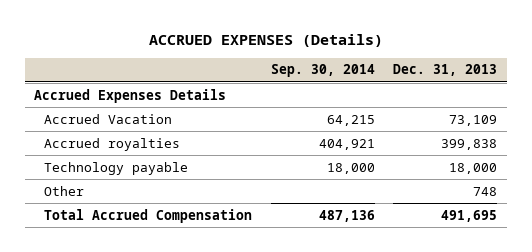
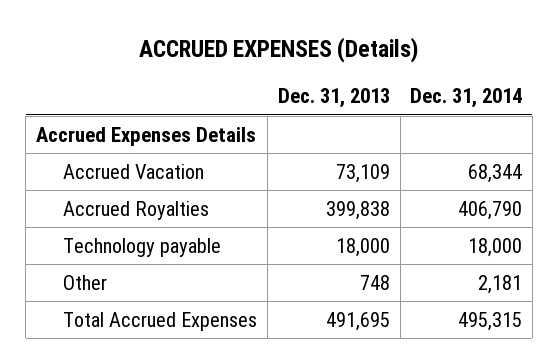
[270,64,375,78] Sep. 30, 2014 -> none
none -> [410,88,523,109] Dec. 31, 2014
[43,137,180,151] Accrued royalties -> [63,200,210,220] Accrued Royalties
[43,208,252,223] Total Accrued Compensation -> [63,311,258,331] Total Accrued Expenses

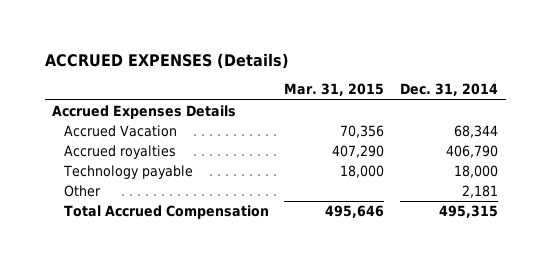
[277,88,390,109] Dec. 31, 2013 -> none
none -> [284,83,385,97] Mar. 31, 2015
[63,200,210,220] Accrued Royalties -> [64,145,177,160] Accrued royalties
[63,311,258,331] Total Accrued Expenses -> [64,205,270,220] Total Accrued Compensation

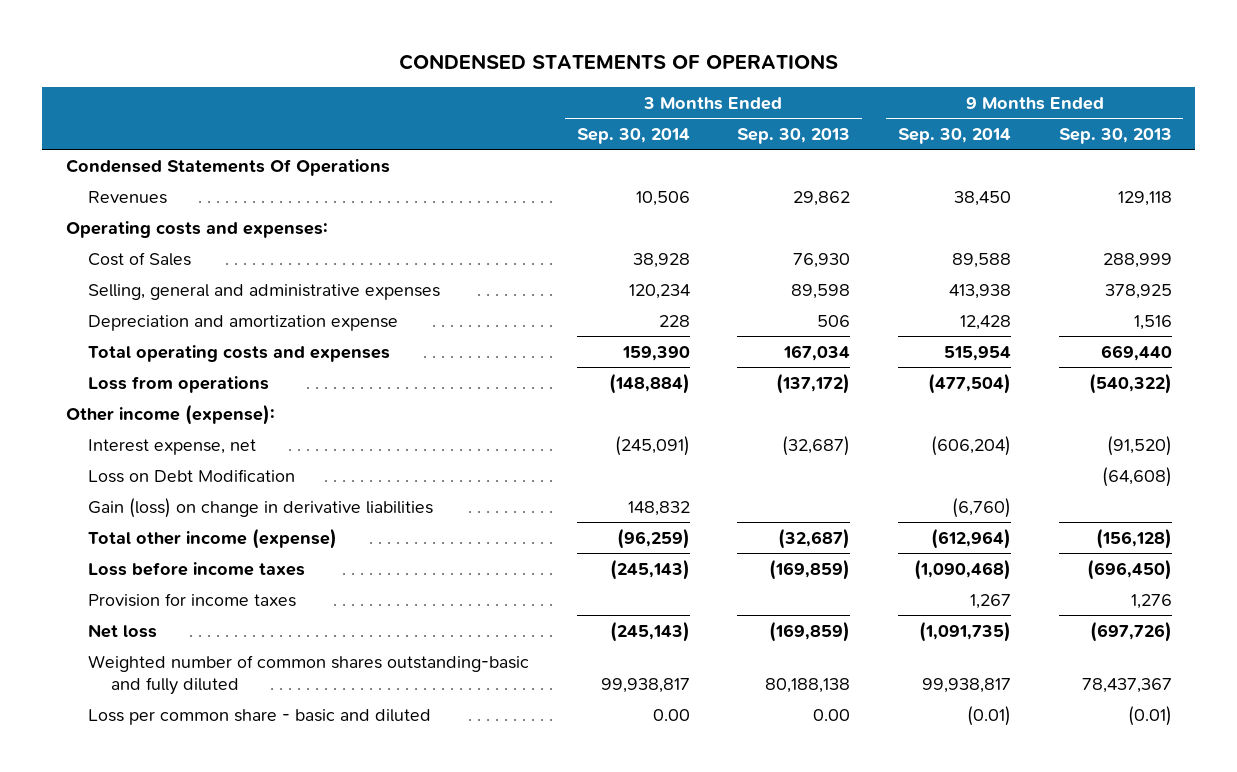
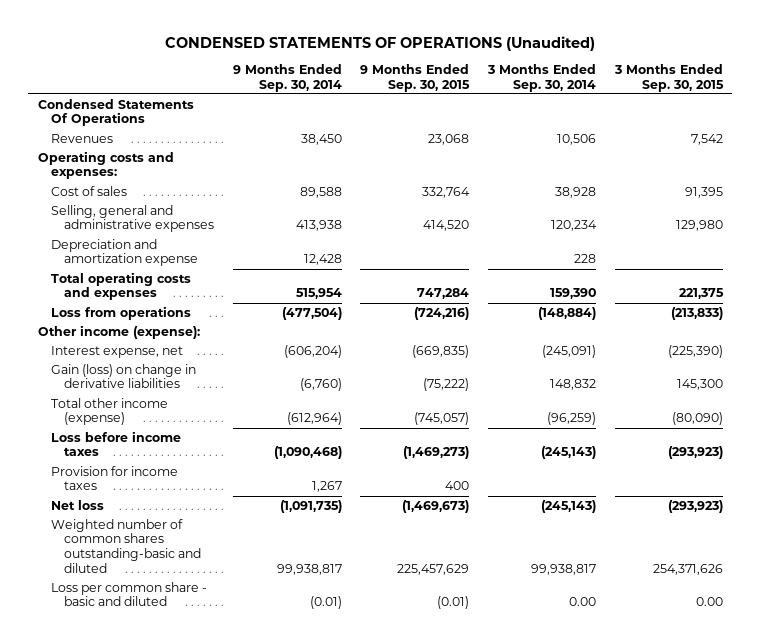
[398,54,838,71] CONDENSED STATEMENTS OF OPERATIONS -> [165,35,596,51] CONDENSED STATEMENTS OF OPERATIONS (Unaudited)
[737,127,851,144] Sep. 30, 2013 -> none
[1058,127,1172,144] Sep. 30, 2013 -> none
none -> [360,63,471,92] 9 Months Ended Sep. 30, 2015
none -> [613,63,724,92] 3 Months Ended Sep. 30, 2015
[88,251,192,266] Cost of Sales -> [51,185,128,196] Cost of sales
[88,468,296,483] Loss on Debt Modification -> none
[88,654,530,695] Weighted number of common shares outstanding-basic and fully diluted -> [51,518,202,573] Weighted number of common shares outstanding-basic and diluted

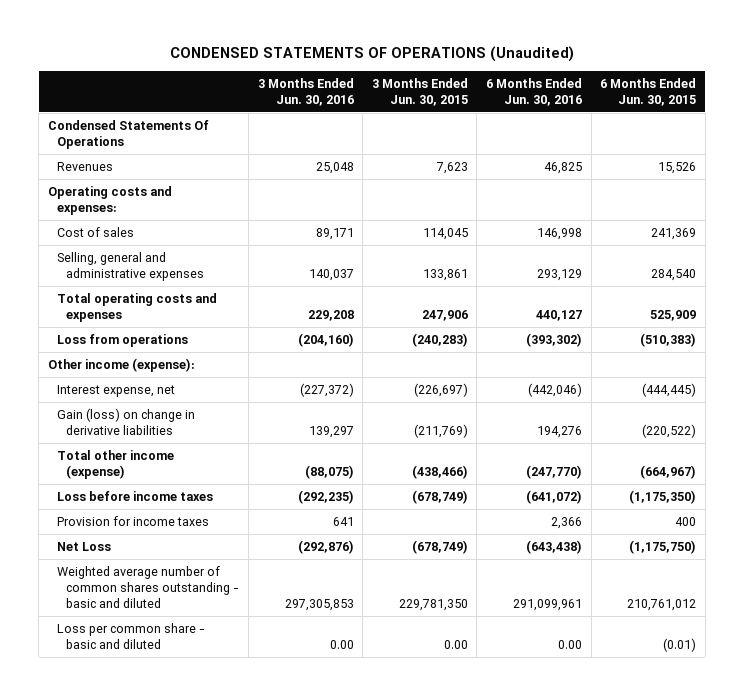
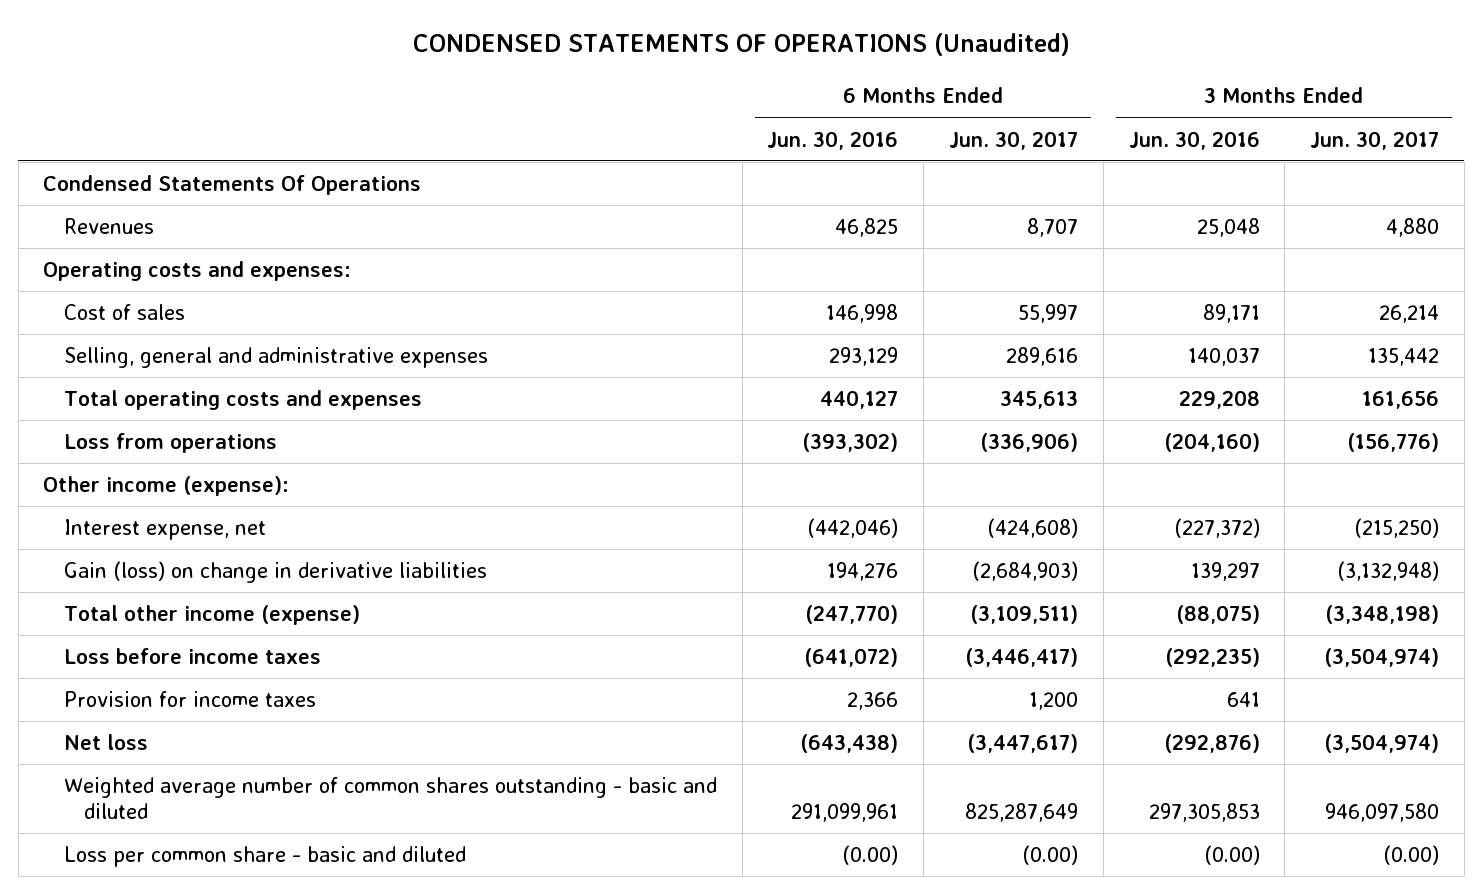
[371,77,468,106] 3 Months Ended Jun. 30, 2015 -> none
[600,77,697,106] 6 Months Ended Jun. 30, 2015 -> none
none -> [948,130,1078,150] Jun. 30, 2017
none -> [1310,130,1440,150] Jun. 30, 2017
[57,541,112,551] Net Loss -> [63,734,148,751] Net loss
[329,640,354,650] 0.00 -> [1203,845,1260,866] (0.00)
[557,640,582,650] 0.00 -> [842,845,899,866] (0.00)

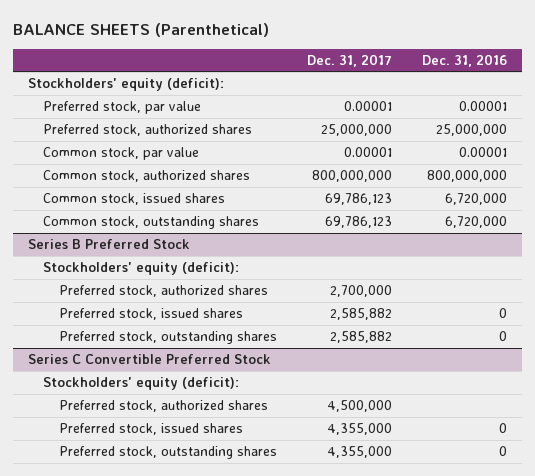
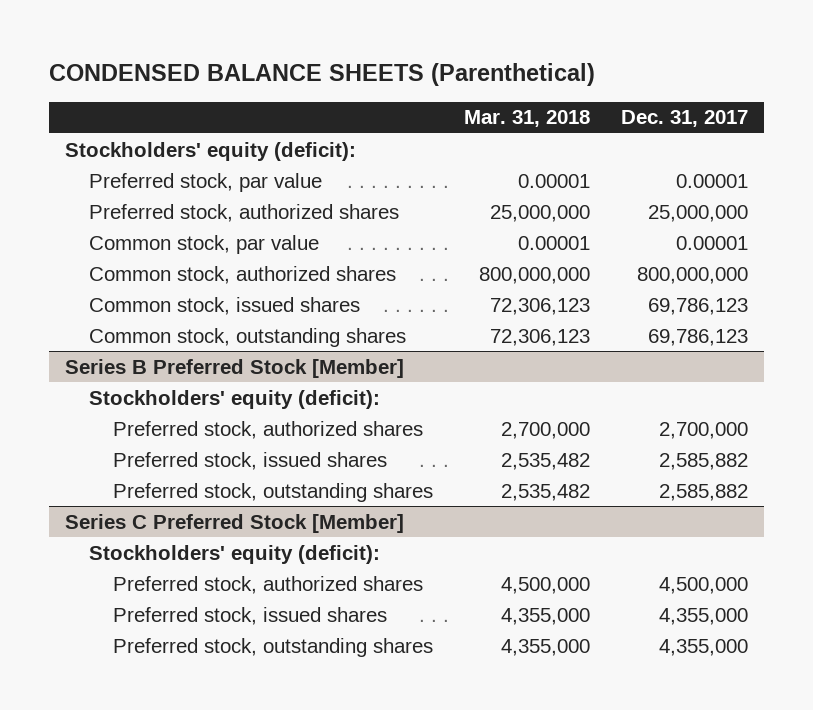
[12,22,269,37] BALANCE SHEETS (Parenthetical) -> [49,63,596,87] CONDENSED BALANCE SHEETS (Parenthetical)
[421,53,507,67] Dec. 31, 2016 -> none
none -> [464,110,591,128] Mar. 31, 2018
[27,239,190,250] Series B Preferred Stock -> [64,358,404,378] Series B Preferred Stock [Member]
[27,354,271,365] Series C Convertible Preferred Stock -> [64,513,404,533] Series C Preferred Stock [Member]

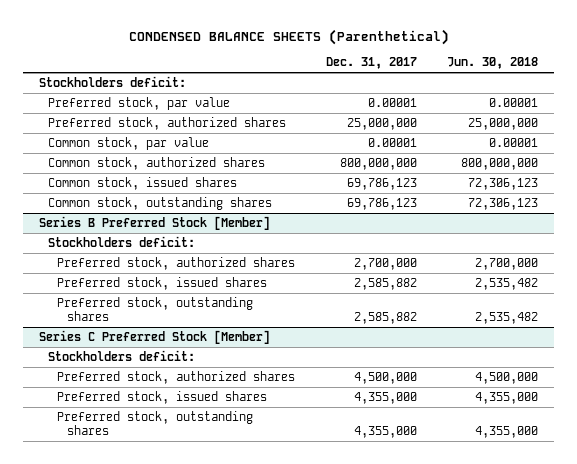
[464,110,591,128] Mar. 31, 2018 -> none
none -> [447,57,539,70] Jun. 30, 2018
[64,141,356,161] Stockholders' equity (deficit): -> [38,75,186,87] Stockholders deficit:
[89,389,381,409] Stockholders' equity (deficit): -> [47,235,195,247] Stockholders deficit:
[89,544,381,564] Stockholders' equity (deficit): -> [47,349,195,361] Stockholders deficit:

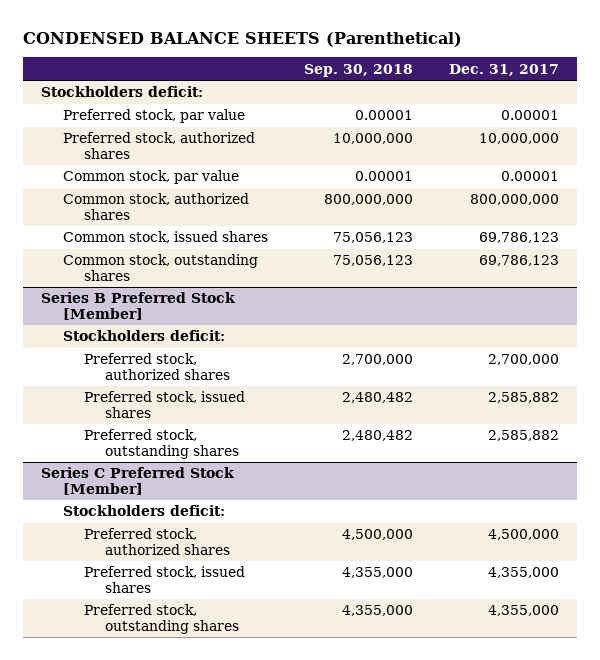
[447,57,539,70] Jun. 30, 2018 -> none
none -> [303,63,413,77] Sep. 30, 2018
[346,117,417,130] 25,000,000 -> [479,133,560,145] 10,000,000

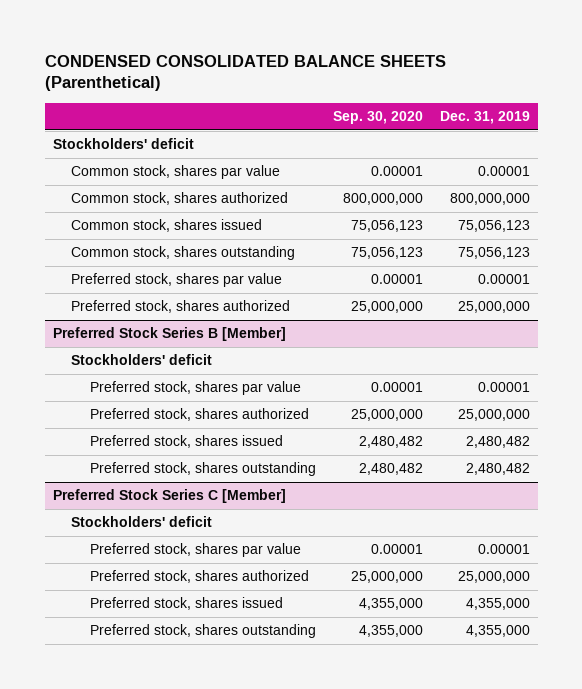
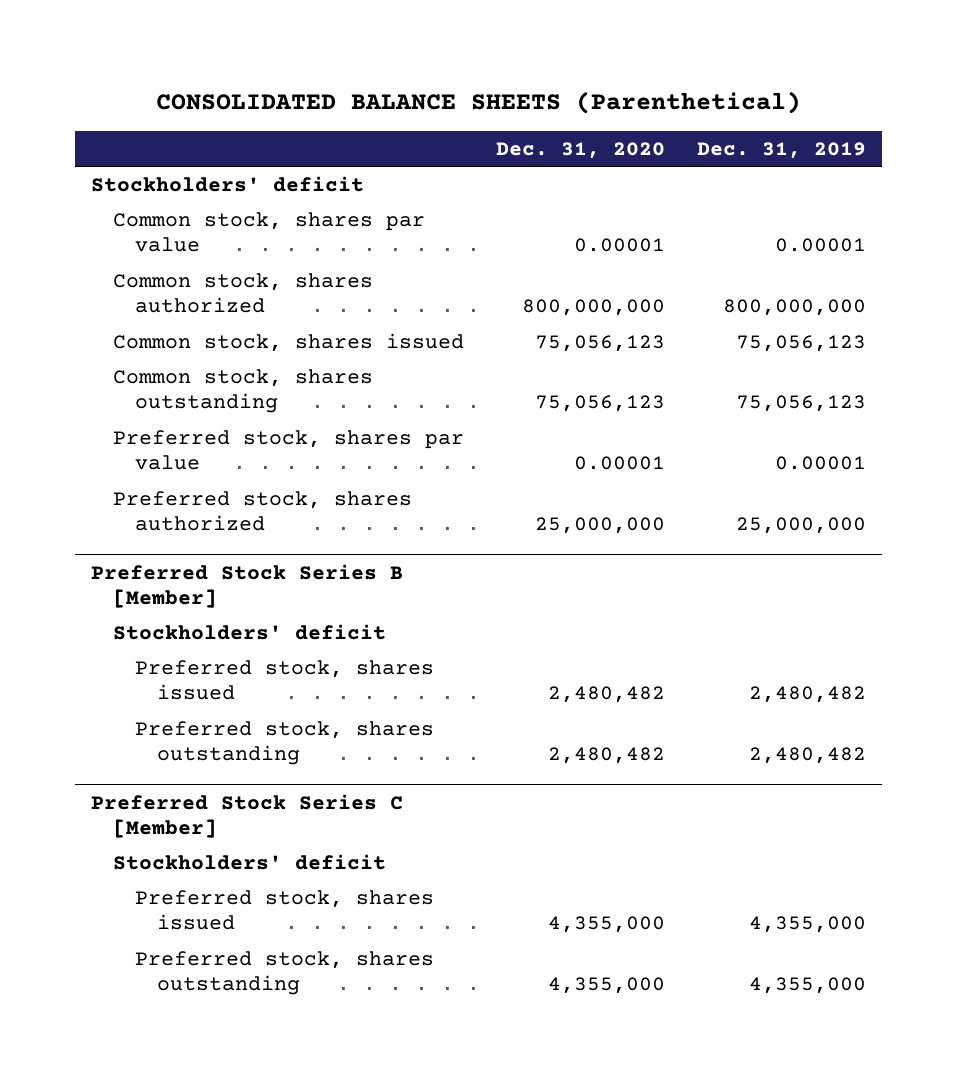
[44,54,446,92] CONDENSED CONSOLIDATED BALANCE SHEETS (Parenthetical) -> [155,91,801,115] CONSOLIDATED BALANCE SHEETS (Parenthetical)
[332,110,423,124] Sep. 30, 2020 -> none
none -> [496,141,666,159] Dec. 31, 2020
[90,381,302,396] Preferred stock, shares par value -> none
[90,408,310,422] Preferred stock, shares authorized -> none
[90,543,302,558] Preferred stock, shares par value -> none
[90,570,310,584] Preferred stock, shares authorized -> none

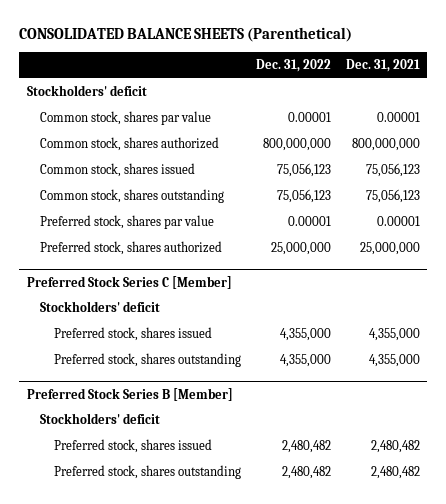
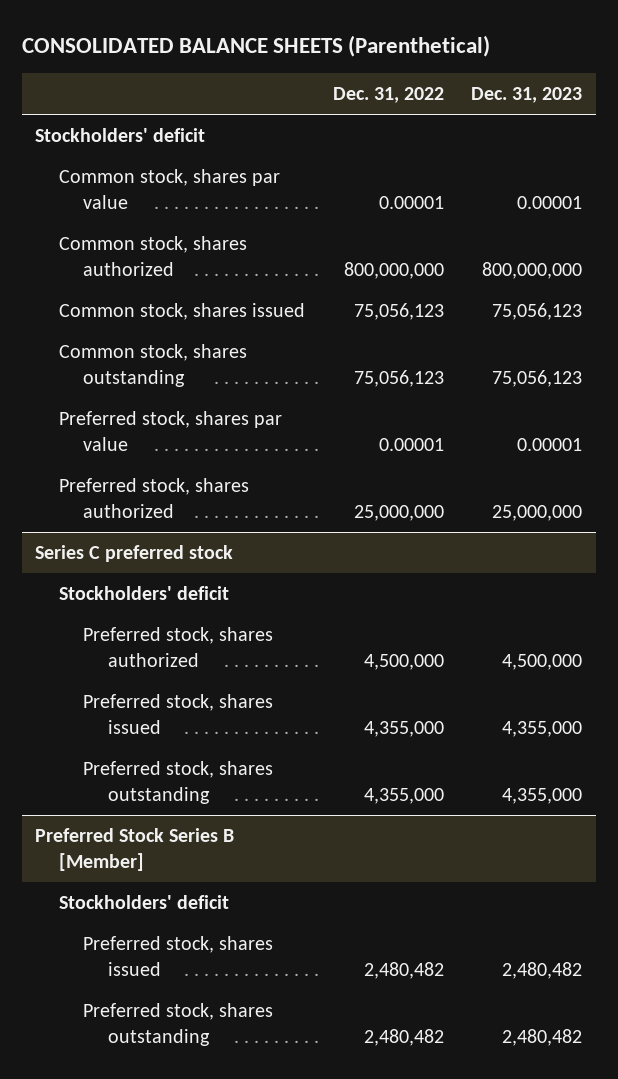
[345,59,420,73] Dec. 31, 2021 -> none
none -> [471,87,583,104] Dec. 31, 2023
[26,275,232,289] Preferred Stock Series C [Member] -> [35,545,234,563] Series C preferred stock
none -> [83,627,274,668] Preferred stock, shares authorized

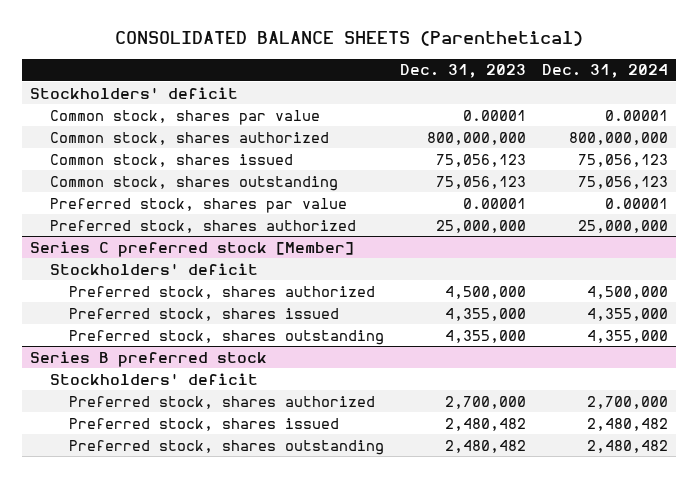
[332,87,444,104] Dec. 31, 2022 -> none
none -> [542,64,669,79] Dec. 31, 2024
[35,545,234,563] Series C preferred stock -> [29,240,354,257] Series C preferred stock [Member]
[35,828,235,872] Preferred Stock Series B [Member] -> [29,350,267,367] Series B preferred stock
none -> [69,395,376,409] Preferred stock, shares authorized

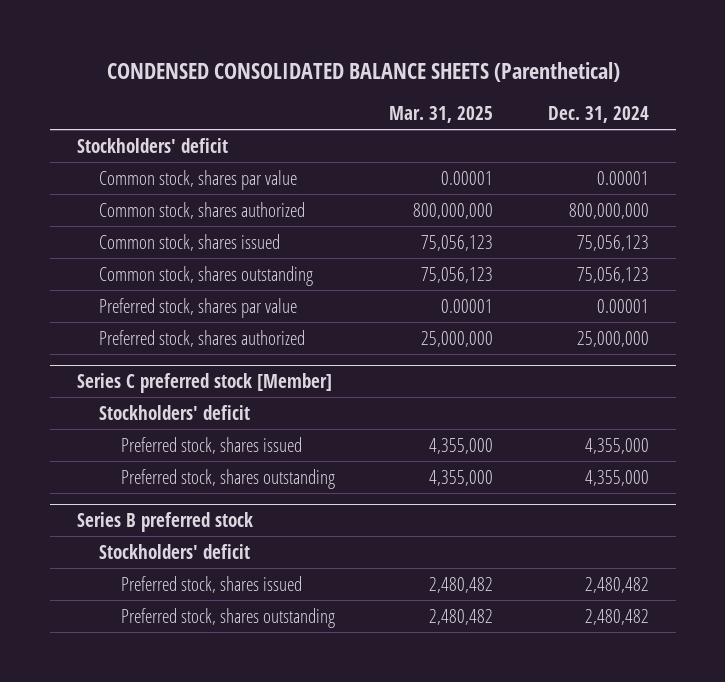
[114,31,583,47] CONSOLIDATED BALANCE SHEETS (Parenthetical) -> [106,61,620,82] CONDENSED CONSOLIDATED BALANCE SHEETS (Parenthetical)
[400,64,527,79] Dec. 31, 2023 -> none
none -> [389,105,494,123] Mar. 31, 2025
[69,285,376,299] Preferred stock, shares authorized -> none
[69,395,376,409] Preferred stock, shares authorized -> none

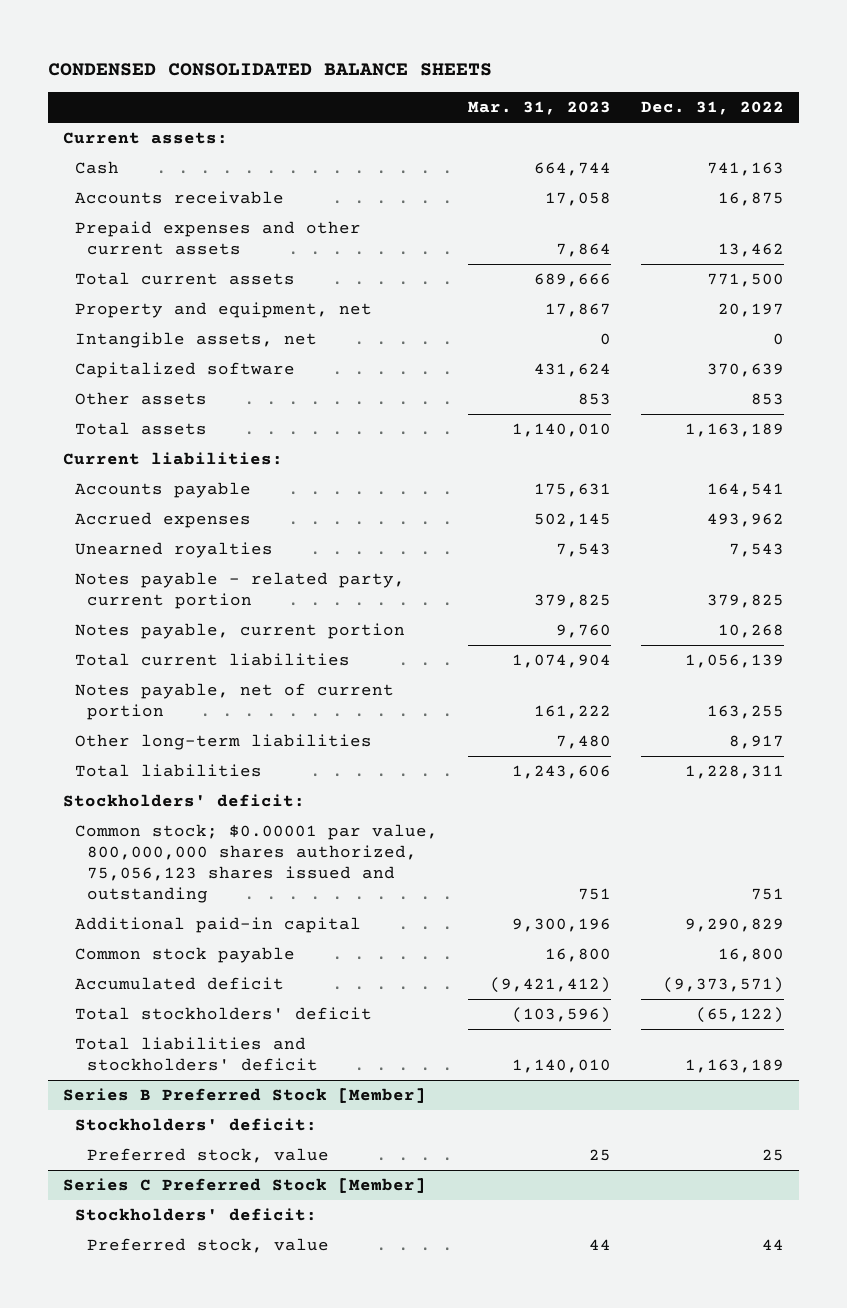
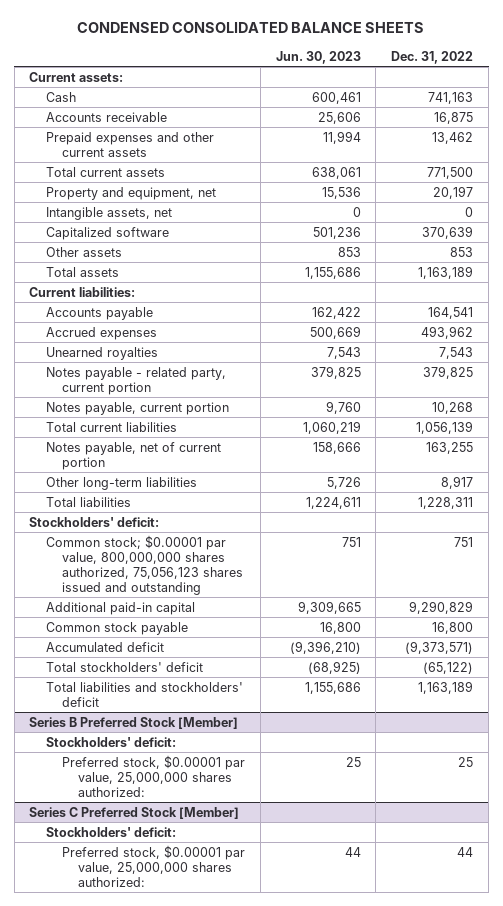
[467,101,611,116] Mar. 31, 2023 -> none
none -> [275,50,361,64] Jun. 30, 2023
[87,1147,330,1163] Preferred stock, value -> [62,754,246,797] Preferred stock, $0.00001 par value, 25,000,000 shares authorized:
[87,1237,330,1253] Preferred stock, value -> [62,844,246,887] Preferred stock, $0.00001 par value, 25,000,000 shares authorized:

